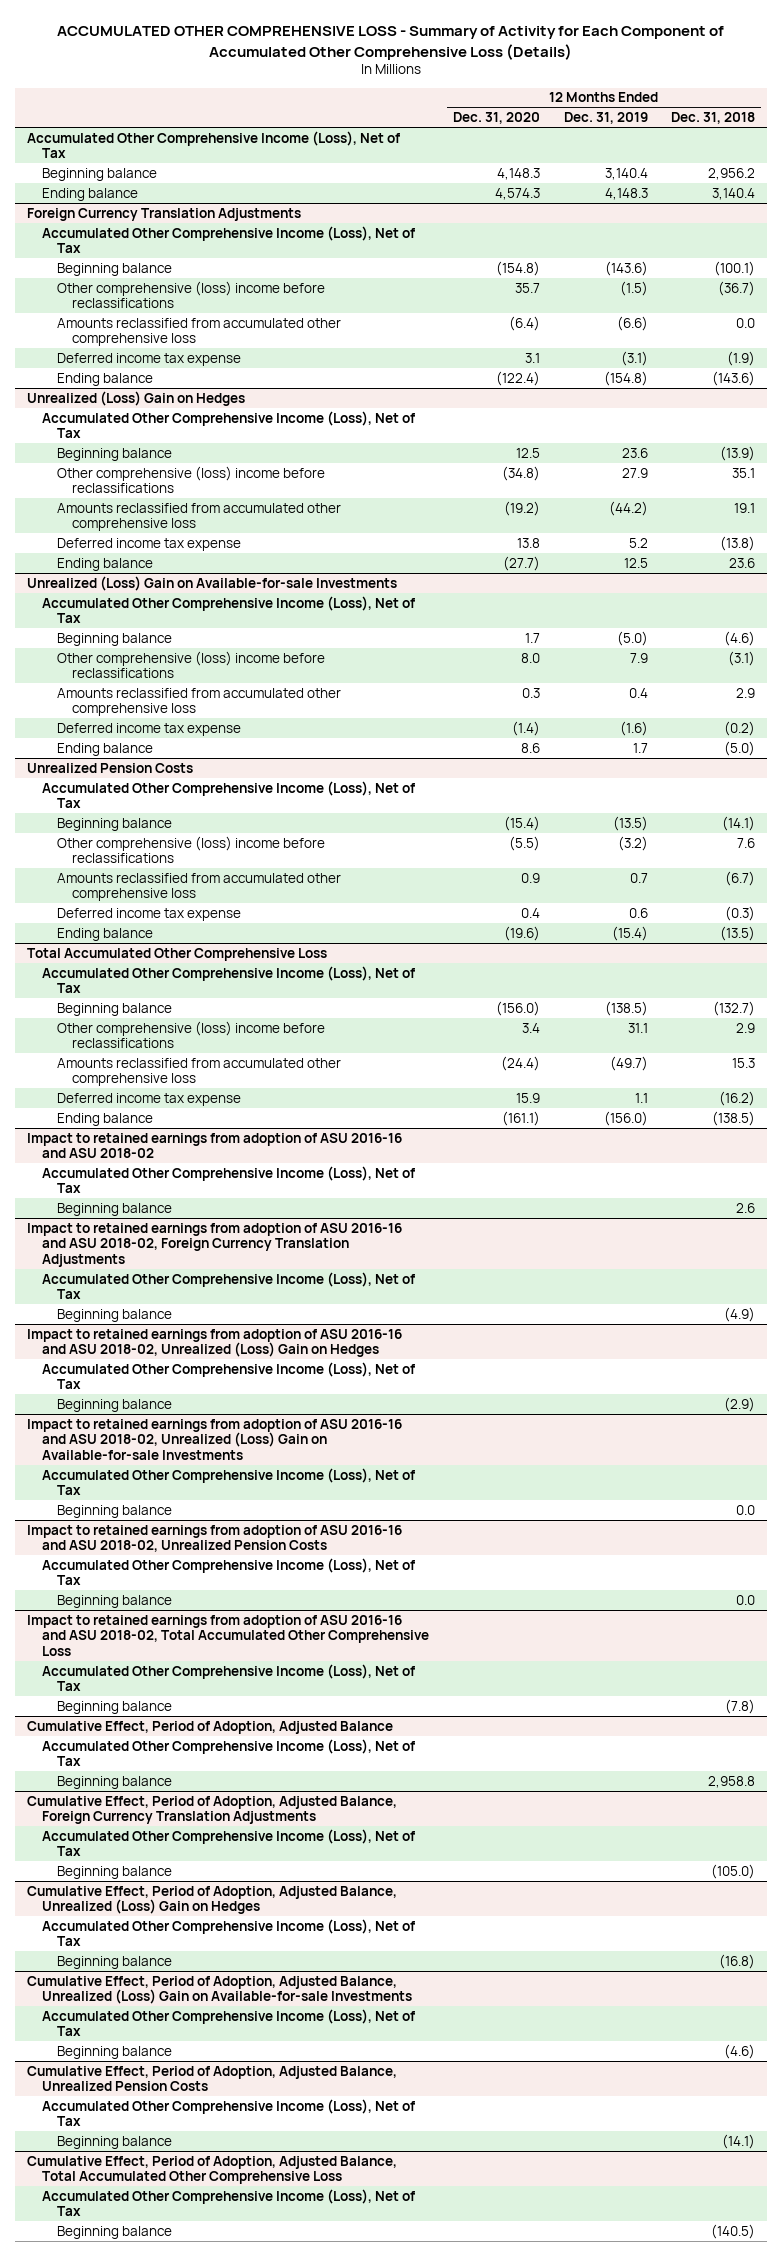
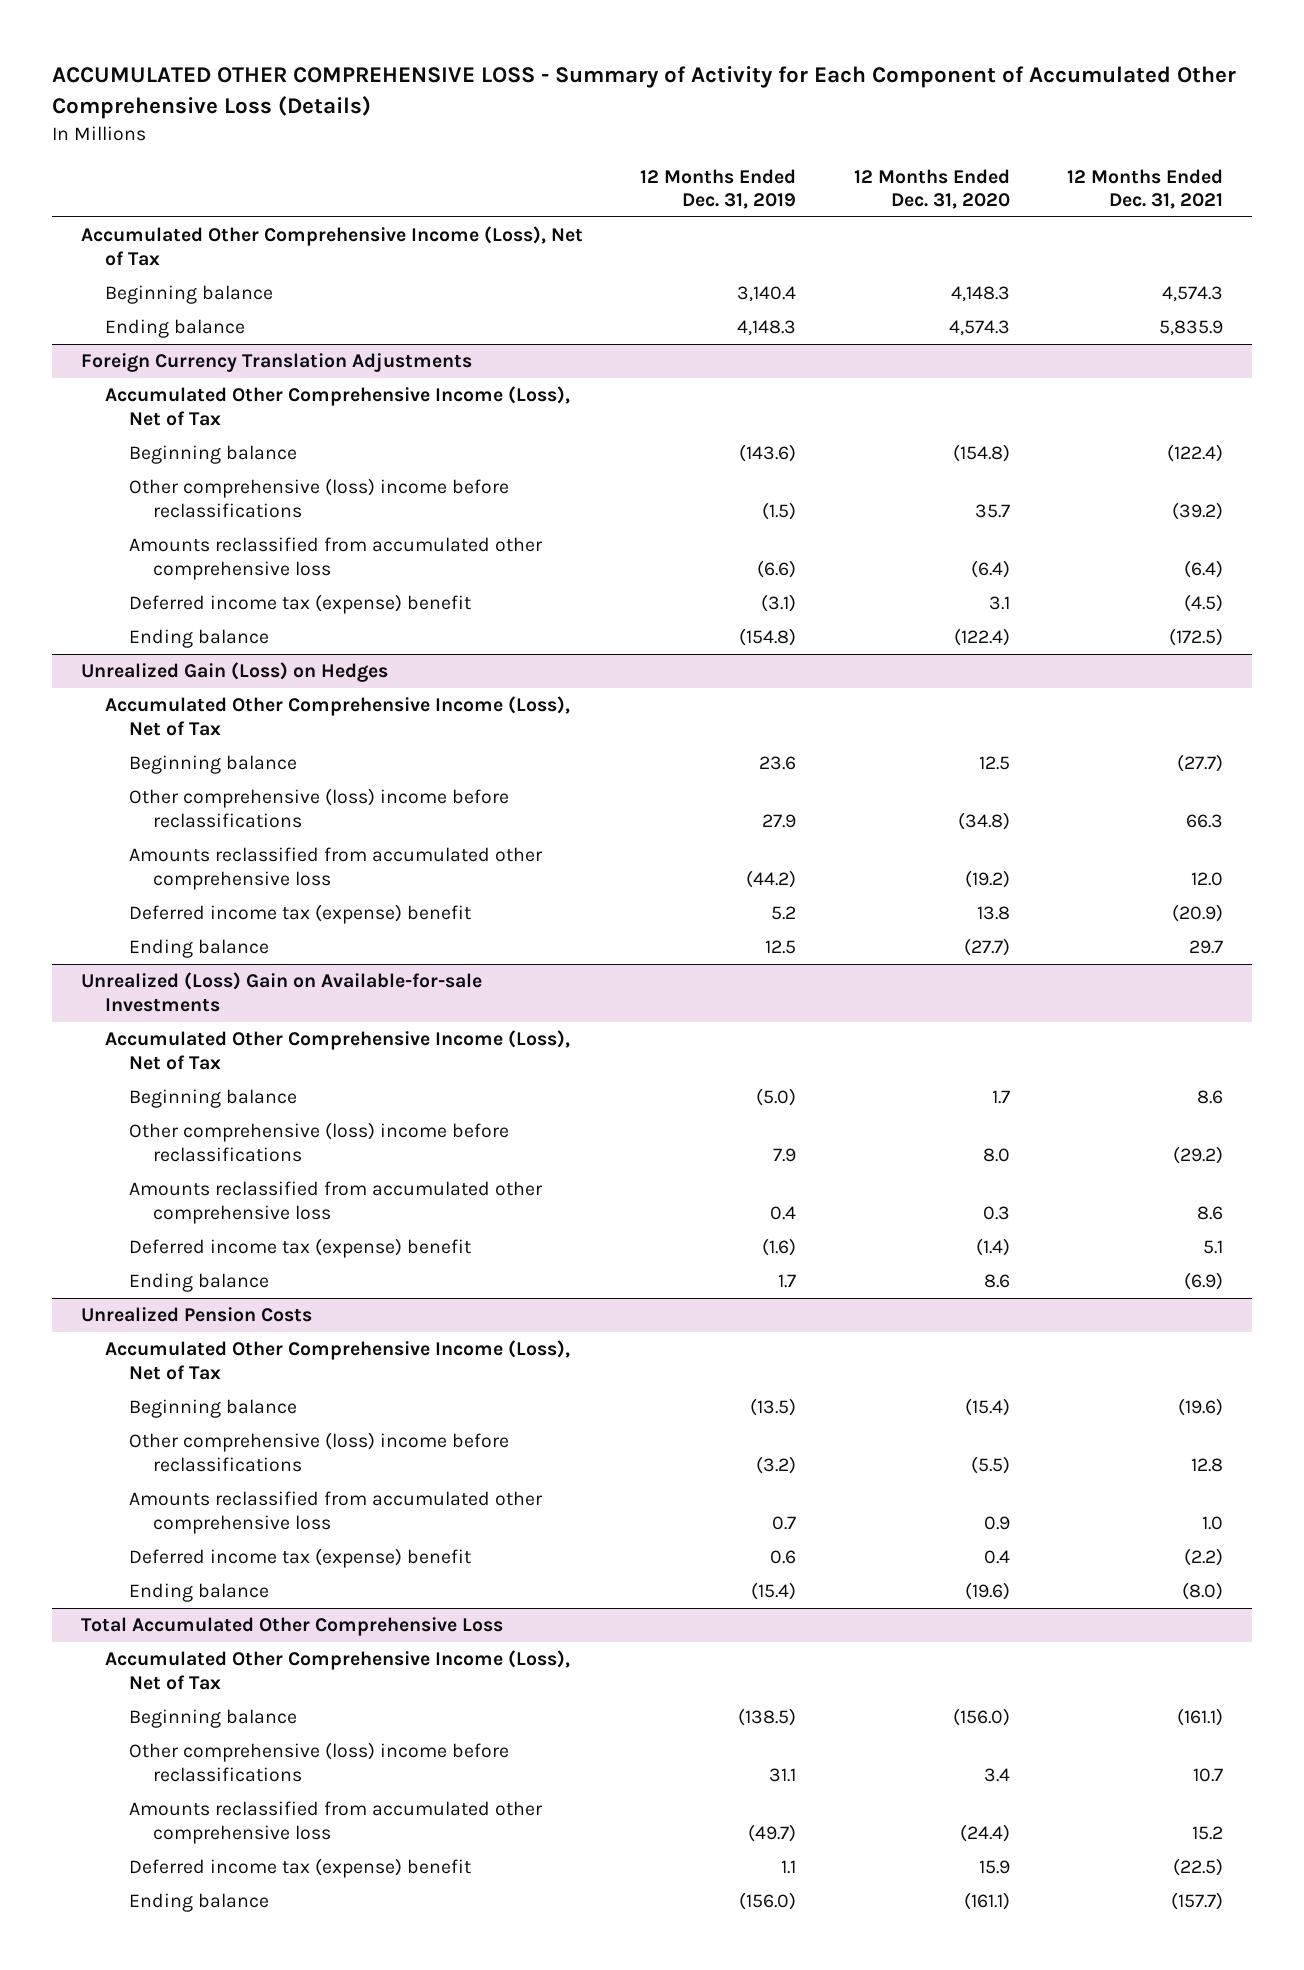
[671,112,756,125] Dec. 31, 2018 -> none
none -> [1067,168,1224,209] 12 Months Ended Dec. 31, 2021
[57,352,242,366] Deferred income tax expense -> [129,594,472,615] Deferred income tax (expense) benefit
[27,390,246,406] Unrealized (Loss) Gain on Hedges -> [80,662,388,683] Unrealized Gain (Loss) on Hedges
[57,537,242,551] Deferred income tax expense -> [129,904,472,925] Deferred income tax (expense) benefit
[57,722,242,736] Deferred income tax expense -> [129,1238,472,1259] Deferred income tax (expense) benefit
[57,907,242,921] Deferred income tax expense -> [129,1548,472,1569] Deferred income tax (expense) benefit
[57,1092,242,1106] Deferred income tax expense -> [129,1858,472,1879] Deferred income tax (expense) benefit
[27,1132,403,1159] Impact to retained earnings from adoption of ASU 2016-16 and ASU 2018-02 -> none
[42,1165,416,1194] Accumulated Other Comprehensive Income (Loss), Net of Tax -> none
[57,1202,173,1216] Beginning balance -> none
[27,1222,403,1267] Impact to retained earnings from adoption of ASU 2016-16 and ASU 2018-02, Foreign Currency Translation Adjustments -> none
[42,1271,416,1300] Accumulated Other Comprehensive Income (Loss), Net of Tax -> none
[57,1308,173,1322] Beginning balance -> none
[27,1328,403,1358] Impact to retained earnings from adoption of ASU 2016-16 and ASU 2018-02, Unrealized (Loss) Gain on Hedges -> none
[42,1361,416,1390] Accumulated Other Comprehensive Income (Loss), Net of Tax -> none
[57,1398,173,1412] Beginning balance -> none
[27,1418,403,1460] Impact to retained earnings from adoption of ASU 2016-16 and ASU 2018-02, Unrealized (Loss) Gain on Available-for-sale Investments -> none
[42,1467,416,1496] Accumulated Other Comprehensive Income (Loss), Net of Tax -> none
[57,1504,173,1518] Beginning balance -> none
[27,1524,403,1553] Impact to retained earnings from adoption of ASU 2016-16 and ASU 2018-02, Unrealized Pension Costs -> none
[42,1557,416,1586] Accumulated Other Comprehensive Income (Loss), Net of Tax -> none
[57,1594,173,1608] Beginning balance -> none
[27,1614,430,1656] Impact to retained earnings from adoption of ASU 2016-16 and ASU 2018-02, Total Accumulated Other Comprehensive Loss -> none
[42,1663,416,1692] Accumulated Other Comprehensive Income (Loss), Net of Tax -> none
[57,1700,173,1714] Beginning balance -> none
[27,1720,394,1734] Cumulative Effect, Period of Adoption, Adjusted Balance -> none
[42,1738,416,1767] Accumulated Other Comprehensive Income (Loss), Net of Tax -> none
[57,1775,173,1789] Beginning balance -> none
[27,1795,398,1825] Cumulative Effect, Period of Adoption, Adjusted Balance, Foreign Currency Translation Adjustments -> none
[42,1828,416,1857] Accumulated Other Comprehensive Income (Loss), Net of Tax -> none
[57,1865,173,1879] Beginning balance -> none
[27,1885,398,1915] Cumulative Effect, Period of Adoption, Adjusted Balance, Unrealized (Loss) Gain on Hedges -> none
[42,1918,416,1947] Accumulated Other Comprehensive Income (Loss), Net of Tax -> none
[57,1955,173,1969] Beginning balance -> none
[27,1975,413,2005] Cumulative Effect, Period of Adoption, Adjusted Balance, Unrealized (Loss) Gain on Available-for-sale Investments -> none
[42,2008,416,2037] Accumulated Other Comprehensive Income (Loss), Net of Tax -> none
[57,2045,173,2059] Beginning balance -> none
[27,2065,398,2092] Cumulative Effect, Period of Adoption, Adjusted Balance, Unrealized Pension Costs -> none
[42,2098,416,2127] Accumulated Other Comprehensive Income (Loss), Net of Tax -> none
[57,2135,173,2149] Beginning balance -> none
[27,2155,398,2185] Cumulative Effect, Period of Adoption, Adjusted Balance, Total Accumulated Other Comprehensive Loss -> none
[42,2188,416,2217] Accumulated Other Comprehensive Income (Loss), Net of Tax -> none
[57,2225,173,2239] Beginning balance -> none

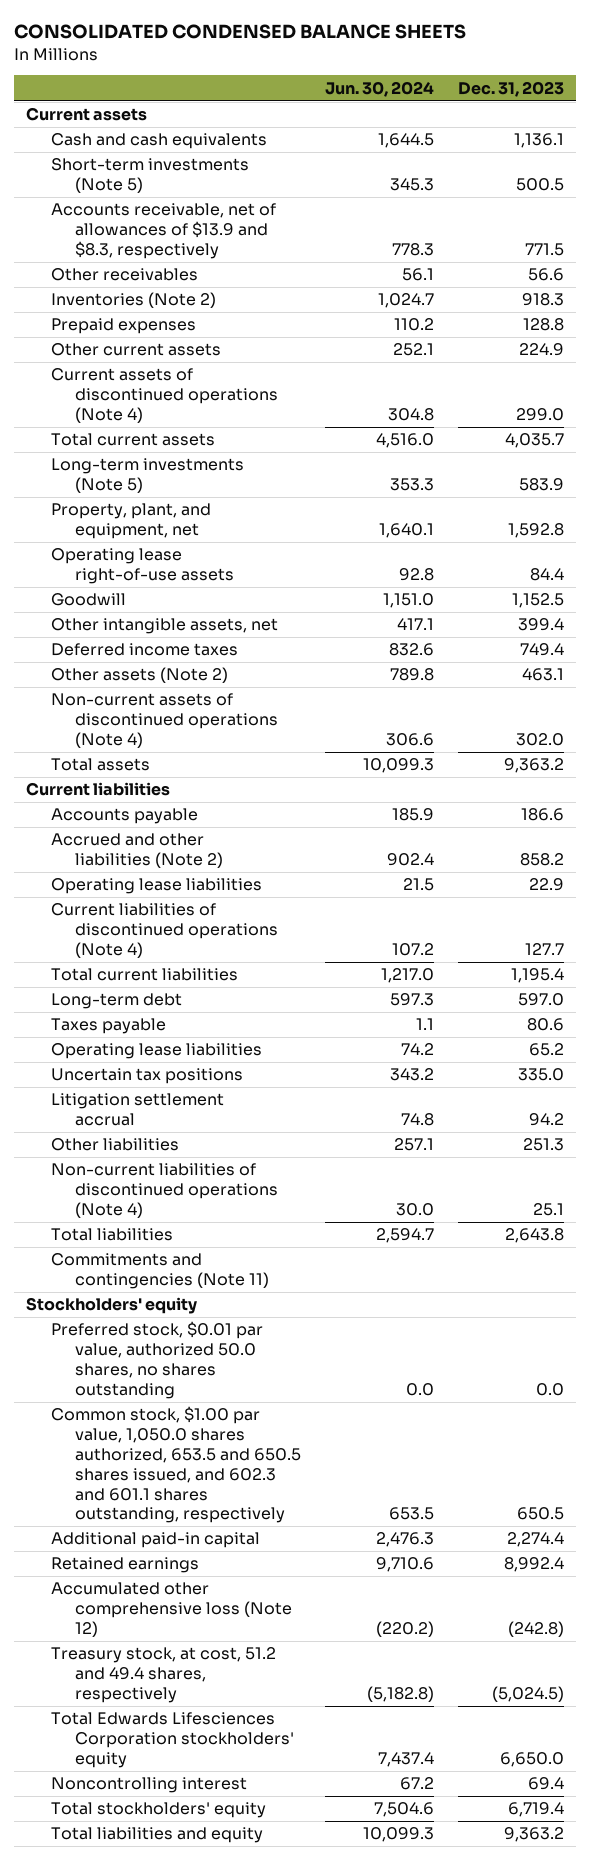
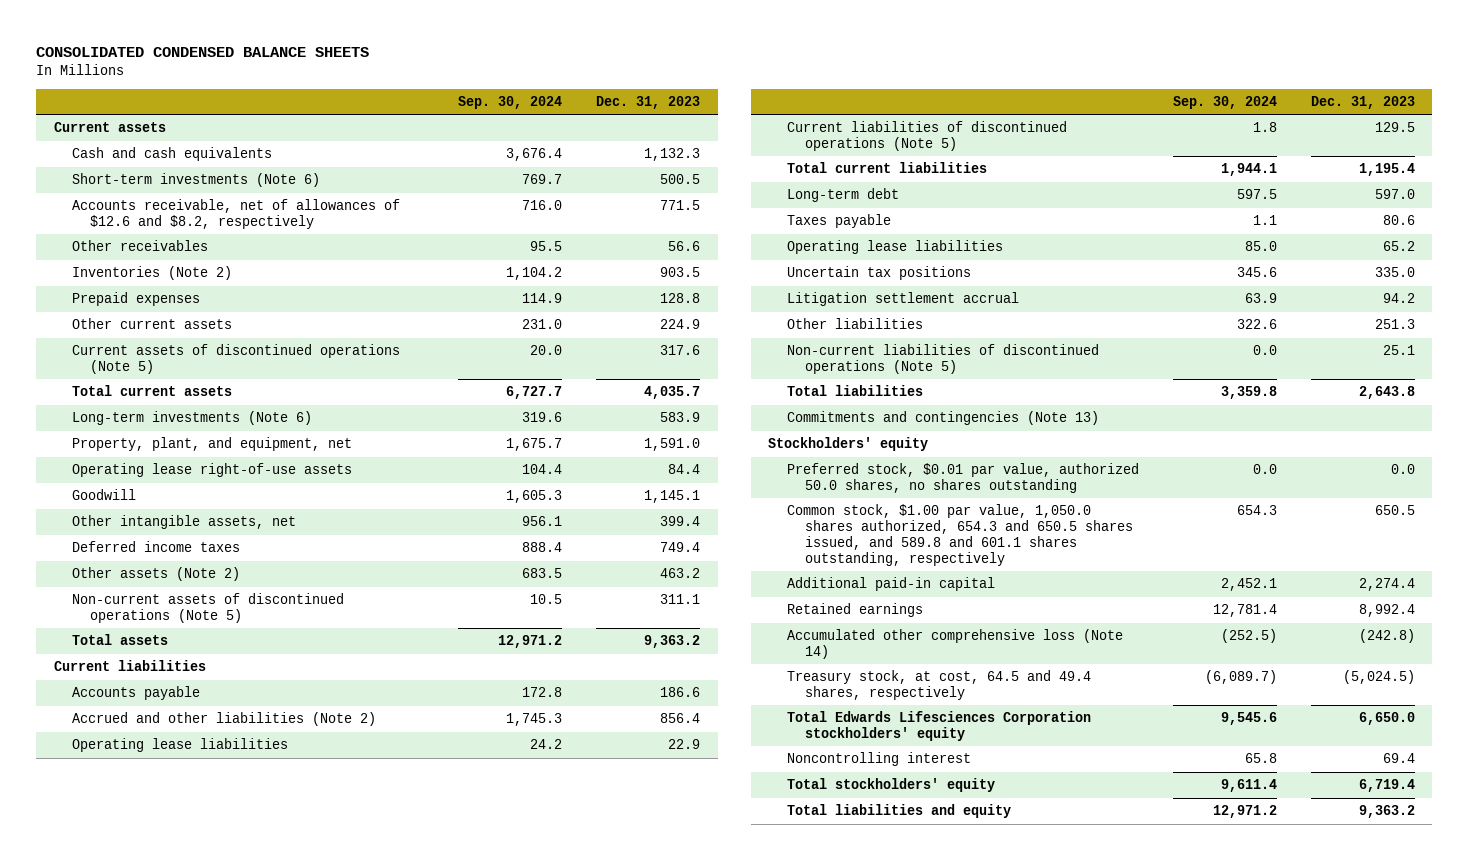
[325,80,435,97] Jun. 30, 2024 -> none
none -> [458,95,563,109] Sep. 30, 2024
[514,133,565,149] 1,136.1 -> [644,148,701,162] 1,132.3
[50,158,249,194] Short-term investments (Note 5) -> [71,173,320,188] Short-term investments (Note 6)
[50,203,276,260] Accounts receivable, net of allowances of $13.9 and $8.3, respectively -> [71,199,400,230] Accounts receivable, net of allowances of $12.6 and $8.2, respectively
[522,293,565,307] 918.3 -> [660,267,701,278] 903.5
[50,368,279,424] Current assets of discontinued operations (Note 4) -> [71,344,400,375] Current assets of discontinued operations (Note 5)
[516,408,565,422] 299.0 -> [660,345,701,356] 317.6
[50,458,244,494] Long-term investments (Note 5) -> [71,411,312,426] Long-term investments (Note 6)
[508,523,565,539] 1,592.8 -> [644,438,701,452] 1,591.0
[512,593,565,609] 1,152.5 -> [644,490,701,504] 1,145.1
[522,668,565,682] 463.1 -> [660,568,701,579] 463.2
[50,693,279,749] Non-current assets of discontinued operations (Note 4) -> [71,593,344,624] Non-current assets of discontinued operations (Note 5)
[516,733,565,747] 302.0 -> [660,594,701,605] 311.1
[520,853,565,867] 858.2 -> [660,713,701,724] 856.4
[50,903,279,959] Current liabilities of discontinued operations (Note 4) -> [786,121,1067,152] Current liabilities of discontinued operations (Note 5)
[525,943,565,956] 127.7 -> [1375,122,1416,133] 129.5
[50,1163,279,1219] Non-current liabilities of discontinued operations (Note 4) -> [786,344,1099,375] Non-current liabilities of discontinued operations (Note 5)
[50,1253,270,1290] Commitments and contingencies (Note 11) -> [786,411,1099,426] Commitments and contingencies (Note 13)
[50,1406,302,1524] Common stock, $1.00 par value, 1,050.0 shares authorized, 653.5 and 650.5 shares issued, and 602.3 and 601.1 shares outstanding, respectively -> [786,504,1134,567] Common stock, $1.00 par value, 1,050.0 shares authorized, 654.3 and 650.5 shares issued, and 589.8 and 601.1 shares outstanding, respectively
[50,1582,293,1638] Accumulated other comprehensive loss (Note 12) -> [786,629,1123,660] Accumulated other comprehensive loss (Note 14)
[50,1647,276,1704] Treasury stock, at cost, 51.2 and 49.4 shares, respectively -> [786,670,1091,701] Treasury stock, at cost, 64.5 and 49.4 shares, respectively

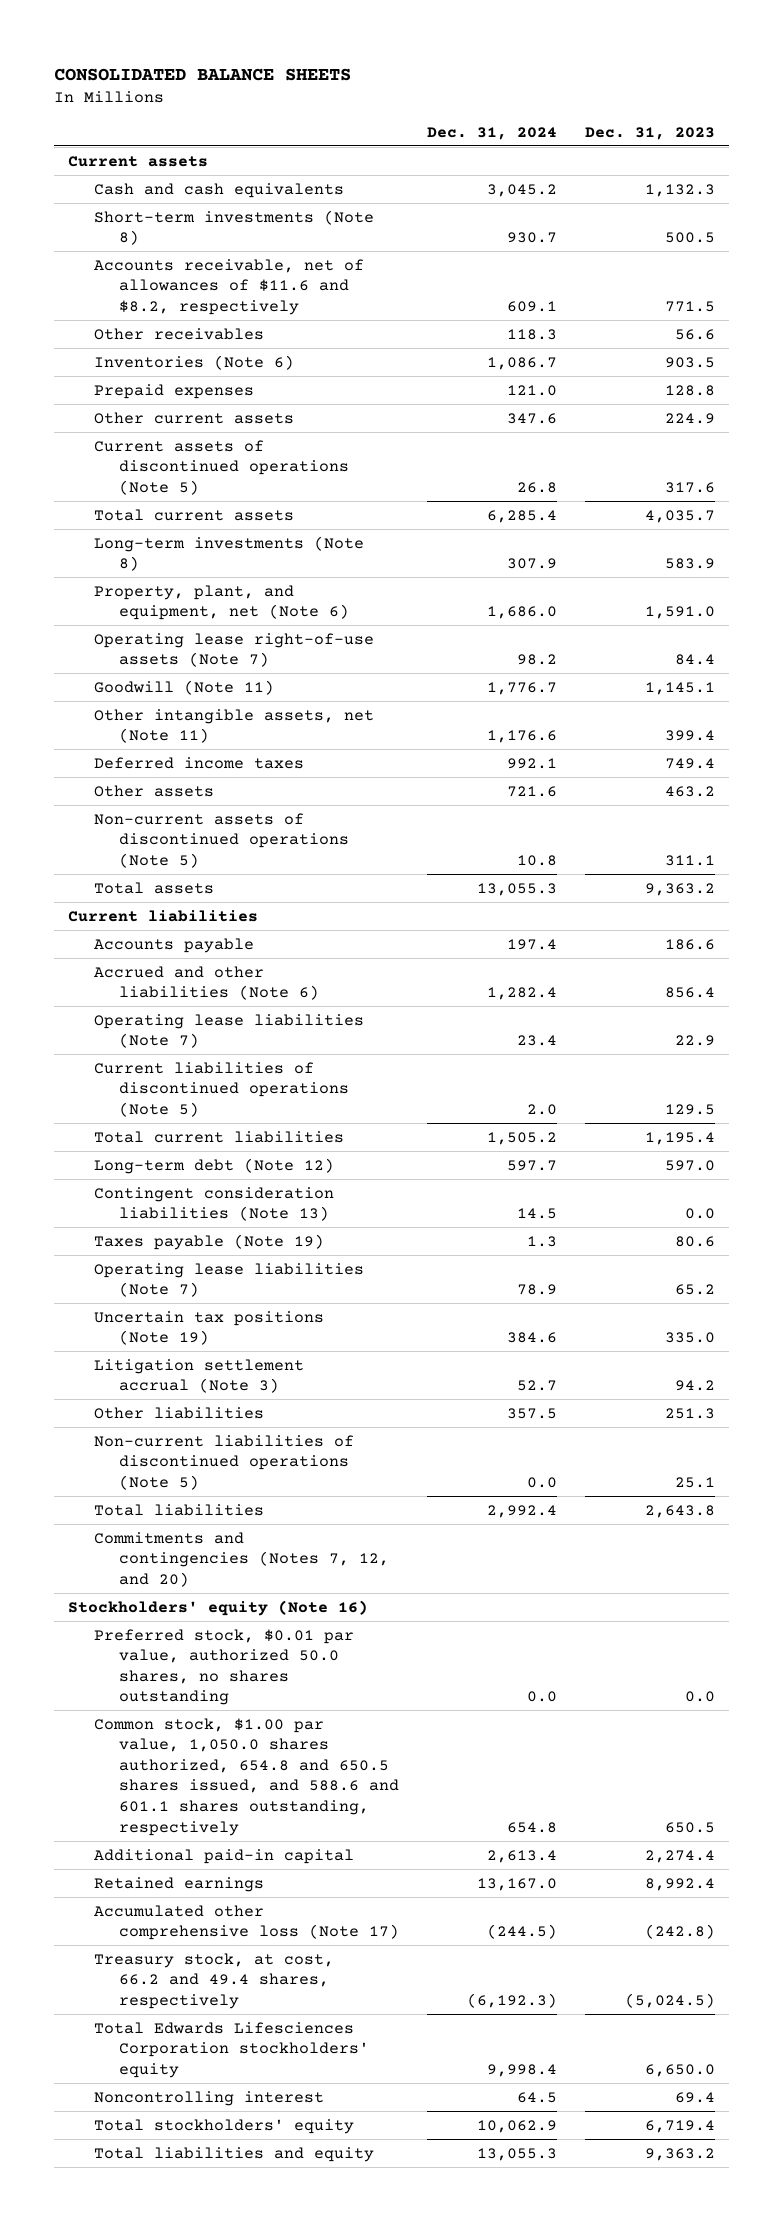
[36,47,370,58] CONSOLIDATED CONDENSED BALANCE SHEETS -> [54,67,352,81] CONSOLIDATED BALANCE SHEETS
[458,95,563,109] Sep. 30, 2024 -> none
none -> [427,126,558,140] Dec. 31, 2024
[71,173,320,188] Short-term investments (Note 6) -> [93,209,374,246] Short-term investments (Note 8)
[71,199,400,230] Accounts receivable, net of allowances of $12.6 and $8.2, respectively -> [93,258,364,315] Accounts receivable, net of allowances of $11.6 and $8.2, respectively
[71,266,232,281] Inventories (Note 2) -> [93,354,294,370] Inventories (Note 6)
[71,411,312,426] Long-term investments (Note 6) -> [93,535,364,572] Long-term investments (Note 8)
[71,437,352,452] Property, plant, and equipment, net -> [93,584,350,621] Property, plant, and equipment, net (Note 6)
[71,463,352,478] Operating lease right-of-use assets -> [93,632,374,668] Operating lease right-of-use assets (Note 7)
[71,489,136,501] Goodwill -> [93,679,274,695] Goodwill (Note 11)
[71,515,296,530] Other intangible assets, net -> [93,708,374,744] Other intangible assets, net (Note 11)
[71,567,240,582] Other assets (Note 2) -> [93,784,214,797] Other assets
[71,712,376,727] Accrued and other liabilities (Note 2) -> [93,965,320,1001] Accrued and other liabilities (Note 6)
[71,738,288,753] Operating lease liabilities -> [93,1013,364,1049] Operating lease liabilities (Note 7)
[786,188,899,203] Long-term debt -> [93,1157,334,1174] Long-term debt (Note 12)
none -> [93,1186,334,1222] Contingent consideration liabilities (Note 13)
[786,214,891,229] Taxes payable -> [93,1233,324,1250] Taxes payable (Note 19)
[786,240,1003,255] Operating lease liabilities -> [93,1262,364,1298] Operating lease liabilities (Note 7)
[786,266,971,281] Uncertain tax positions -> [93,1310,324,1346] Uncertain tax positions (Note 19)
[786,292,1019,307] Litigation settlement accrual -> [93,1358,304,1394] Litigation settlement accrual (Note 3)
[786,411,1099,426] Commitments and contingencies (Note 13) -> [93,1531,390,1587] Commitments and contingencies (Notes 7, 12, and 20)
[768,437,929,452] Stockholders' equity -> [68,1599,369,1616] Stockholders' equity (Note 16)
[786,504,1134,567] Common stock, $1.00 par value, 1,050.0 shares authorized, 654.3 and 650.5 shares issued, and 589.8 and 601.1 shares outstanding, respectively -> [93,1717,400,1836] Common stock, $1.00 par value, 1,050.0 shares authorized, 654.8 and 650.5 shares issued, and 588.6 and 601.1 shares outstanding, respectively
[786,629,1123,660] Accumulated other comprehensive loss (Note 14) -> [93,1904,400,1941] Accumulated other comprehensive loss (Note 17)
[786,670,1091,701] Treasury stock, at cost, 64.5 and 49.4 shares, respectively -> [93,1952,334,2009] Treasury stock, at cost, 66.2 and 49.4 shares, respectively

